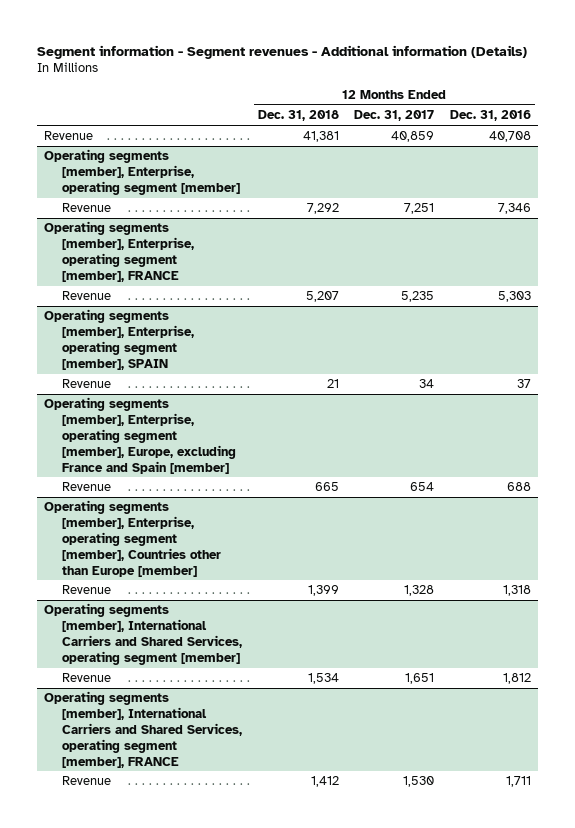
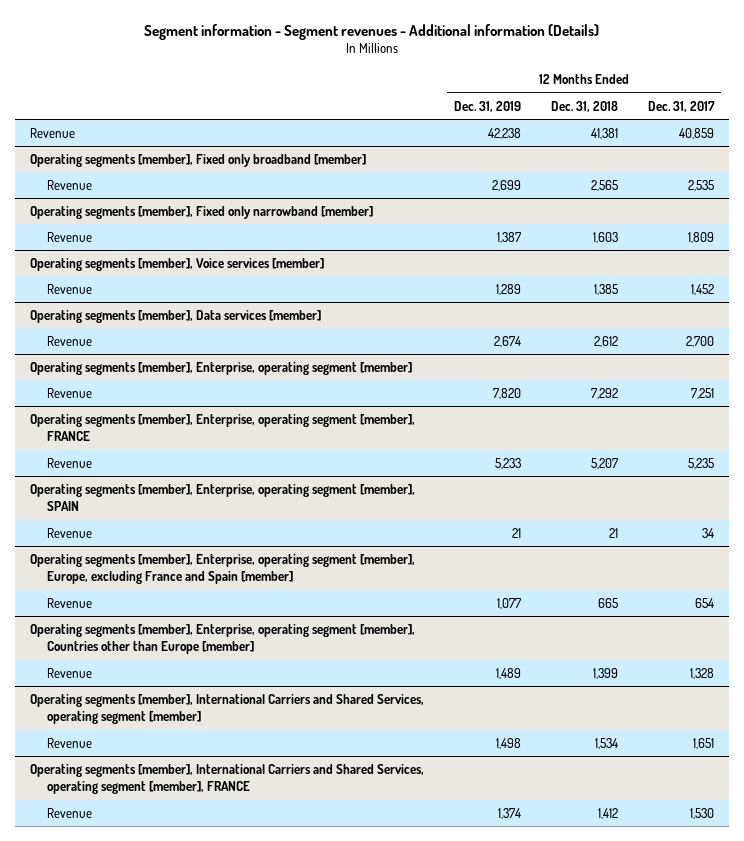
[449,110,531,122] Dec. 31, 2016 -> none
none -> [454,100,522,112] Dec. 31, 2019
none -> [30,154,367,168] Operating segments [member], Fixed only broadband [member]
none -> [47,180,93,191] Revenue
none -> [30,206,374,220] Operating segments [member], Fixed only narrowband [member]
none -> [47,232,93,243] Revenue
none -> [30,258,325,272] Operating segments [member], Voice services [member]
none -> [47,284,93,295] Revenue
none -> [30,310,322,324] Operating segments [member], Data services [member]
none -> [47,336,93,347] Revenue

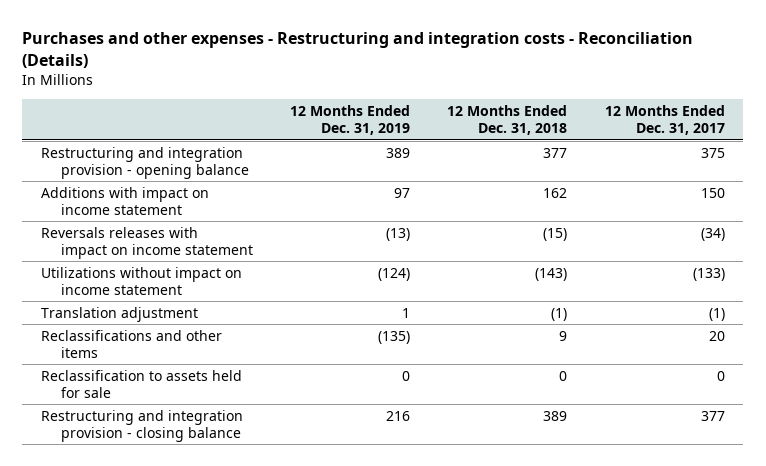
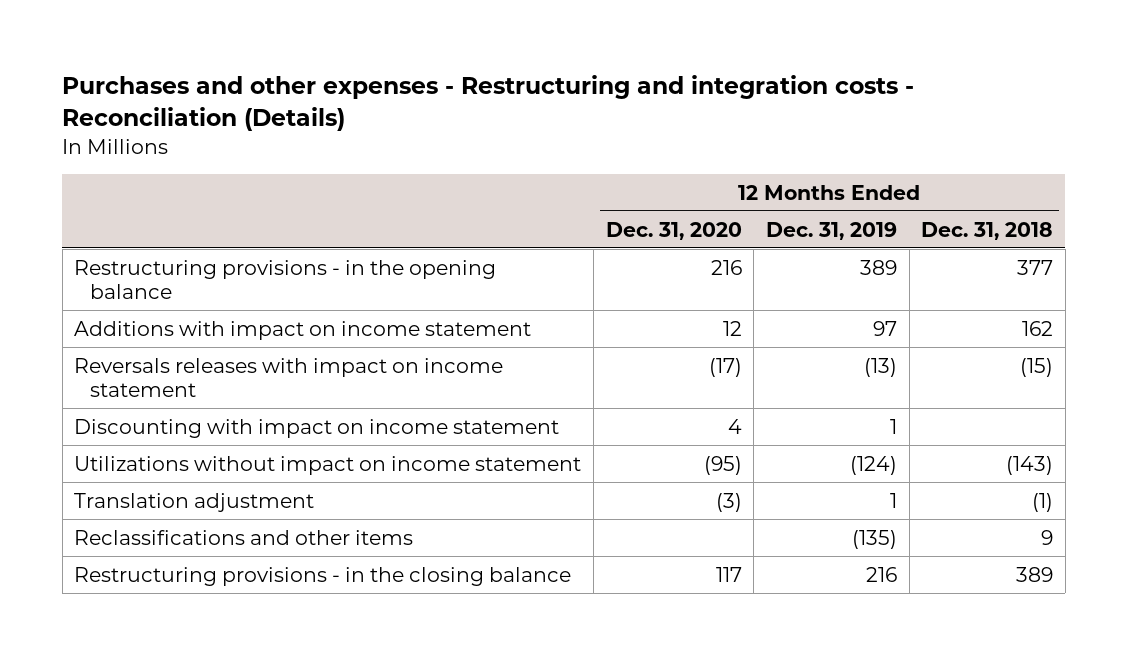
[604,104,725,136] 12 Months Ended Dec. 31, 2017 -> none
none -> [605,221,742,240] Dec. 31, 2020
[40,146,249,180] Restructuring and integration provision - opening balance -> [74,259,497,300] Restructuring provisions - in the opening balance
none -> [74,418,560,438] Discounting with impact on income statement
[40,369,242,399] Reclassification to assets held for sale -> none
[40,409,243,443] Restructuring and integration provision - closing balance -> [74,566,572,586] Restructuring provisions - in the closing balance

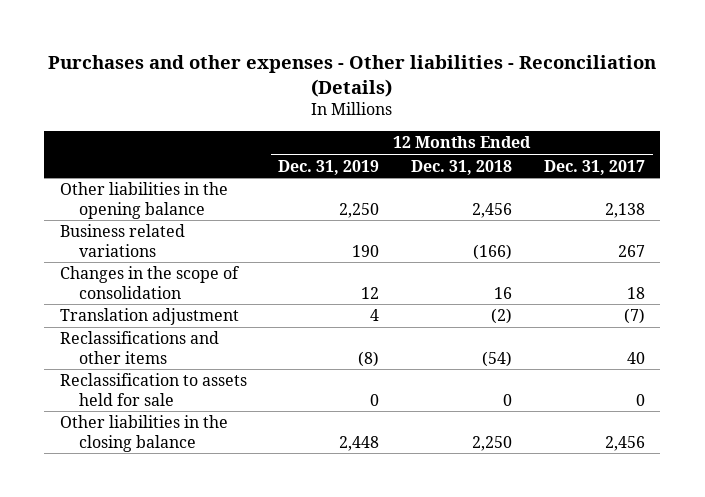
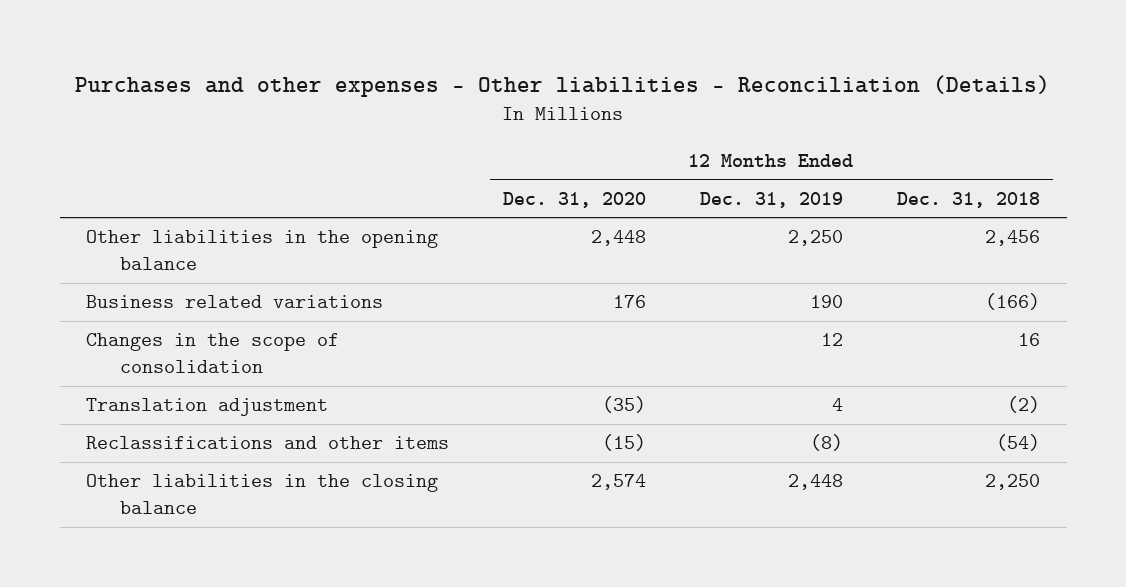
[543,159,645,175] Dec. 31, 2017 -> none
none -> [503,191,647,208] Dec. 31, 2020
[59,373,247,406] Reclassification to assets held for sale -> none

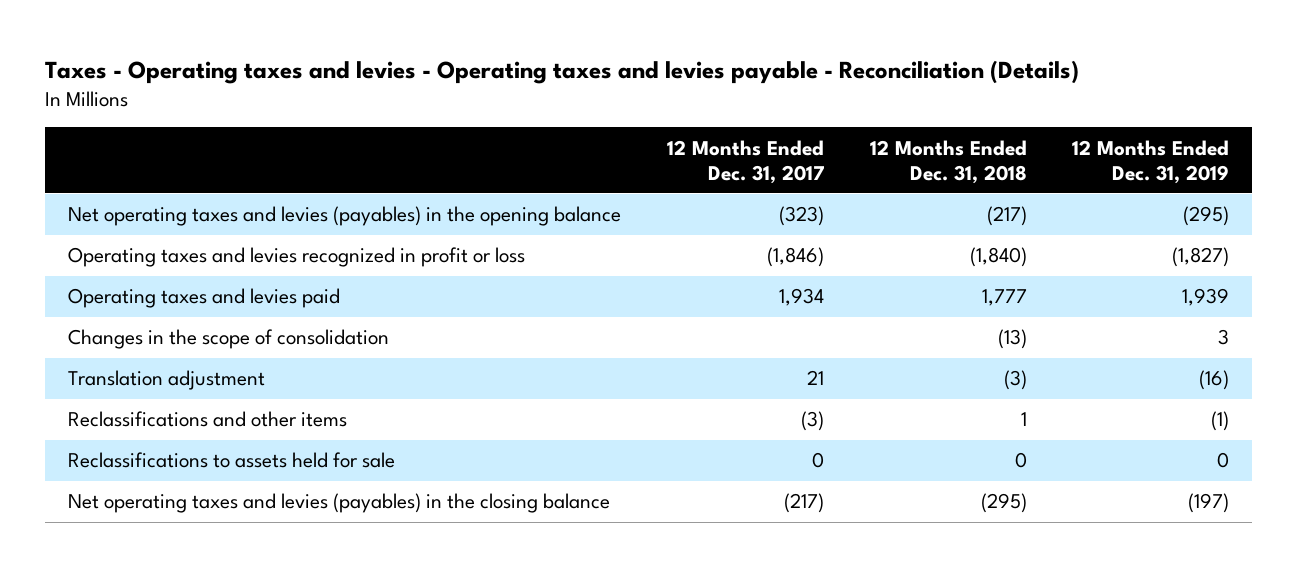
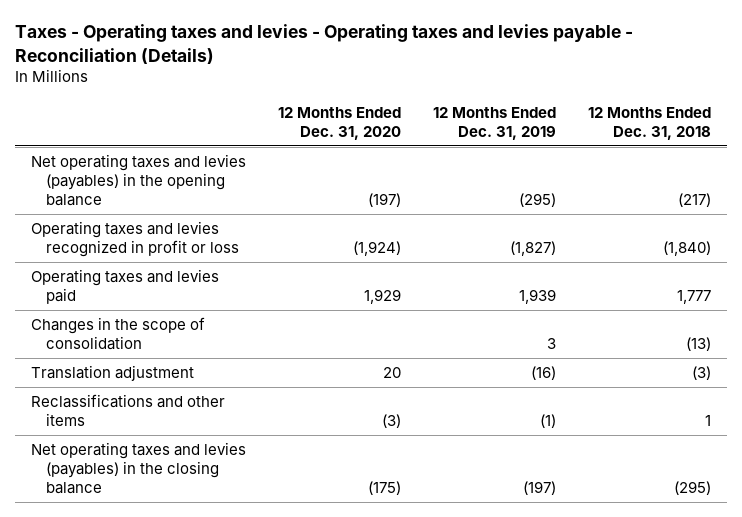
[666,139,824,184] 12 Months Ended Dec. 31, 2017 -> none
none -> [277,106,401,140] 12 Months Ended Dec. 31, 2020
[67,452,395,469] Reclassifications to assets held for sale -> none

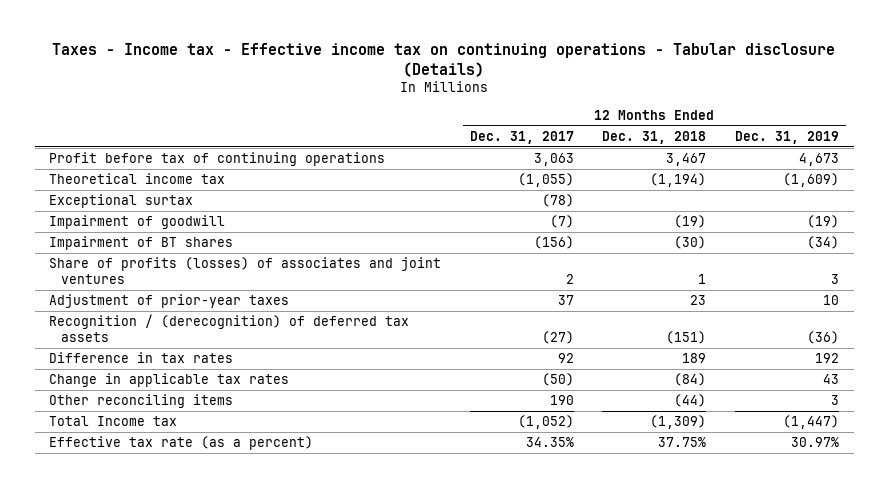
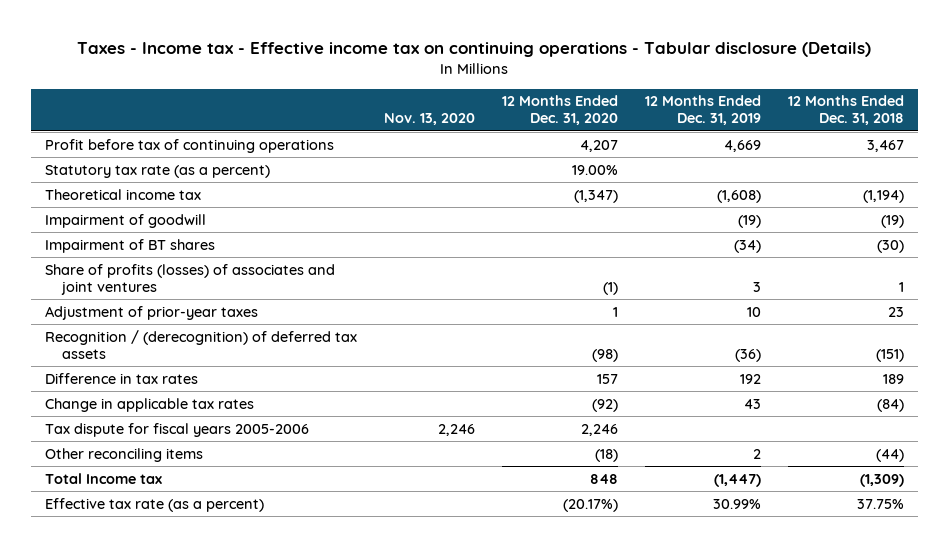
[469,130,574,144] Dec. 31, 2017 -> none
none -> [383,113,475,126] Nov. 13, 2020
none -> [501,95,618,126] 12 Months Ended Dec. 31, 2020
[49,194,194,209] Exceptional surtax -> none
[799,153,840,167] 4,673 -> [723,139,761,152] 4,669
none -> [44,164,270,178] Statutory tax rate (as a percent)
[783,173,840,188] (1,609) -> [716,189,761,203] (1,608)
none -> [44,422,309,437] Tax dispute for fiscal years 2005-2006
[831,395,840,406] 3 -> [752,448,761,459] 2
[791,437,840,448] 30.97% -> [712,498,761,509] 30.99%

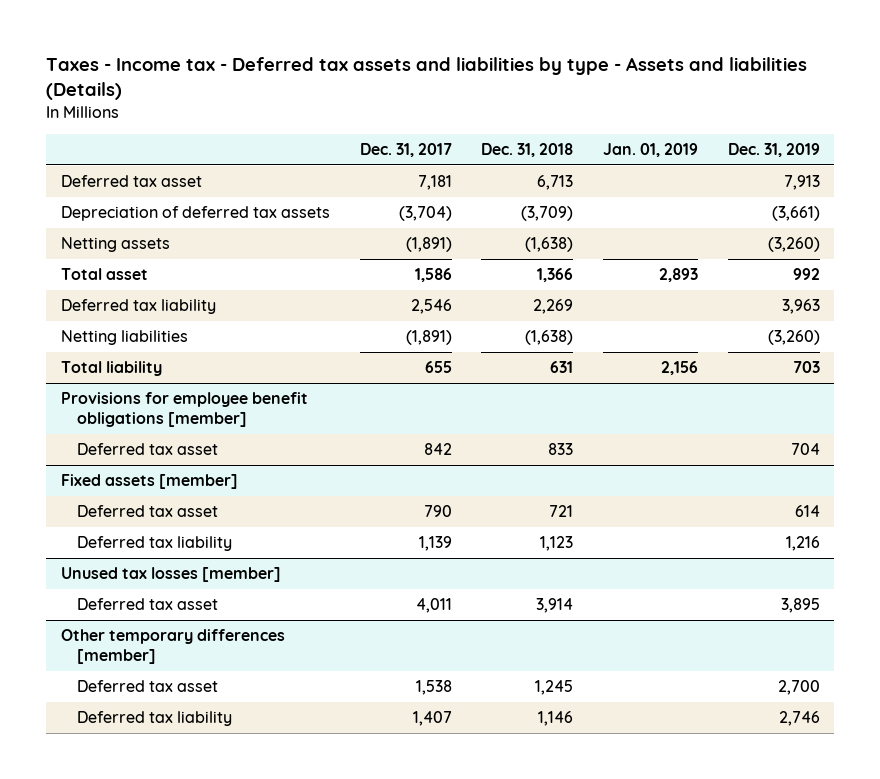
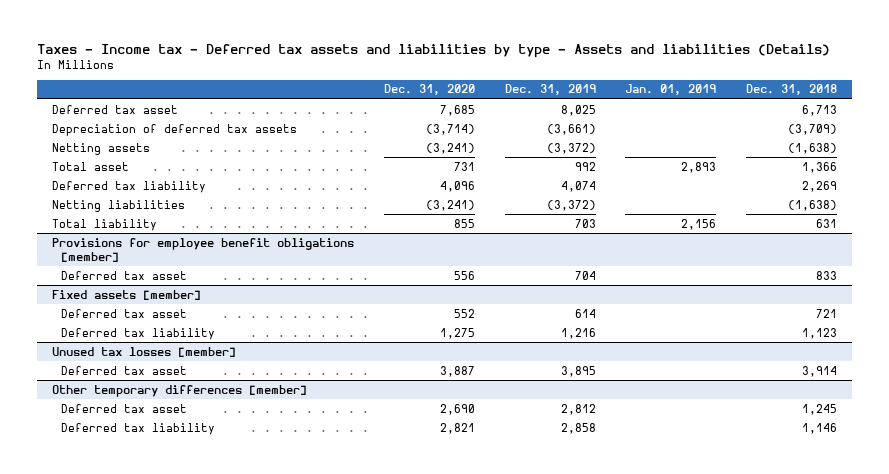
[359,143,452,158] Dec. 31, 2017 -> none
none -> [384,84,476,96] Dec. 31, 2020
[783,175,820,191] 7,913 -> [560,104,596,116] 8,025
[767,237,820,253] (3,260) -> [546,142,596,154] (3,372)
[781,299,820,315] 3,963 -> [560,180,596,192] 4,074
[767,330,820,346] (3,260) -> [546,199,596,211] (3,372)
[777,680,820,696] 2,700 -> [560,403,596,415] 2,812
[778,711,820,727] 2,746 -> [560,422,596,434] 2,858

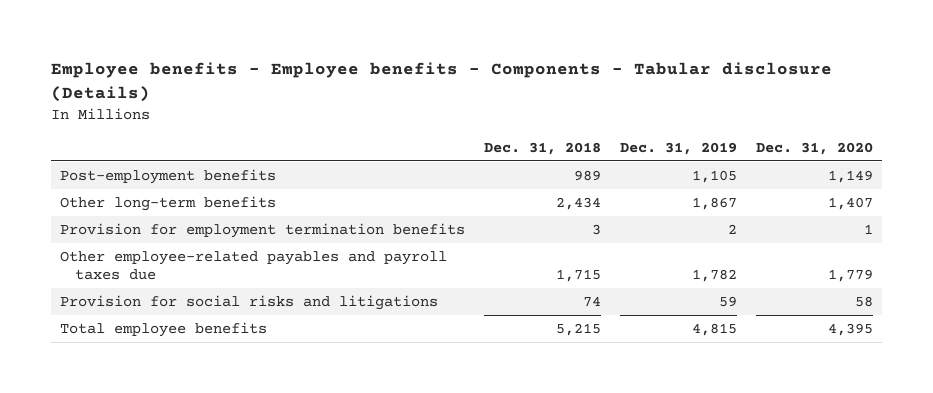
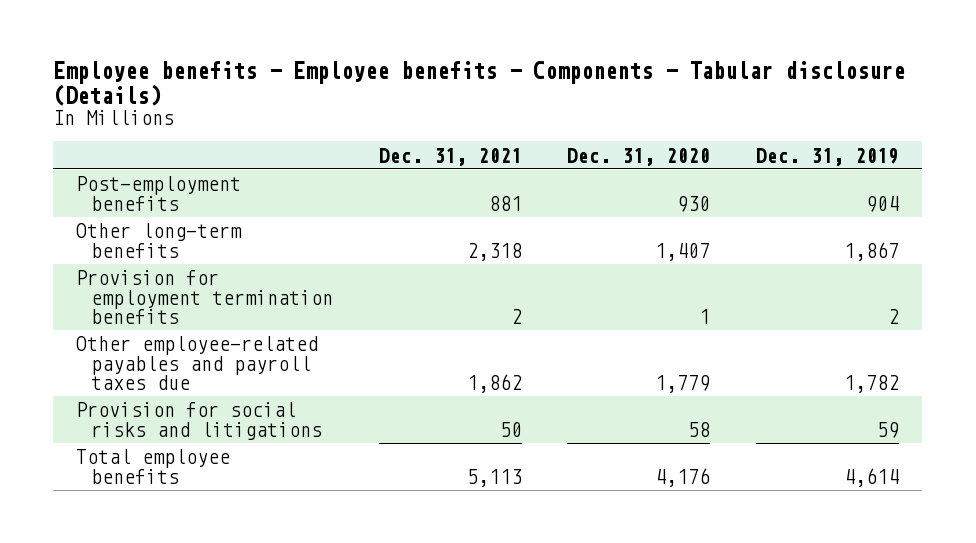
[483,142,601,156] Dec. 31, 2018 -> none
none -> [378,147,522,166] Dec. 31, 2021
[691,169,737,183] 1,105 -> [866,195,900,212] 904
[827,169,873,183] 1,149 -> [677,195,711,212] 930
[691,322,737,336] 4,815 -> [844,467,900,487] 4,614
[827,322,873,336] 4,395 -> [655,467,711,487] 4,176

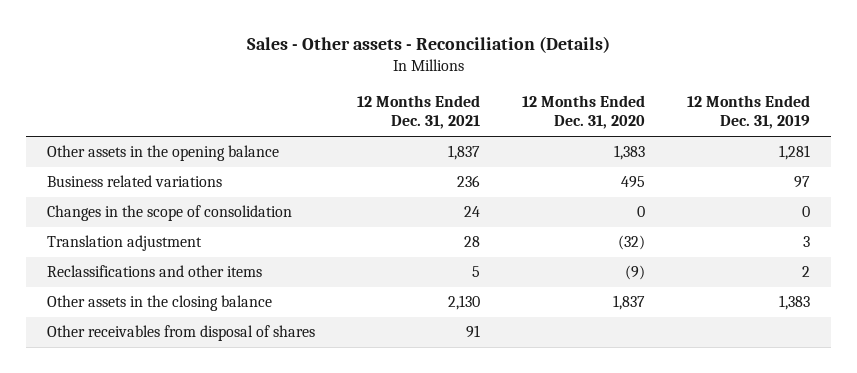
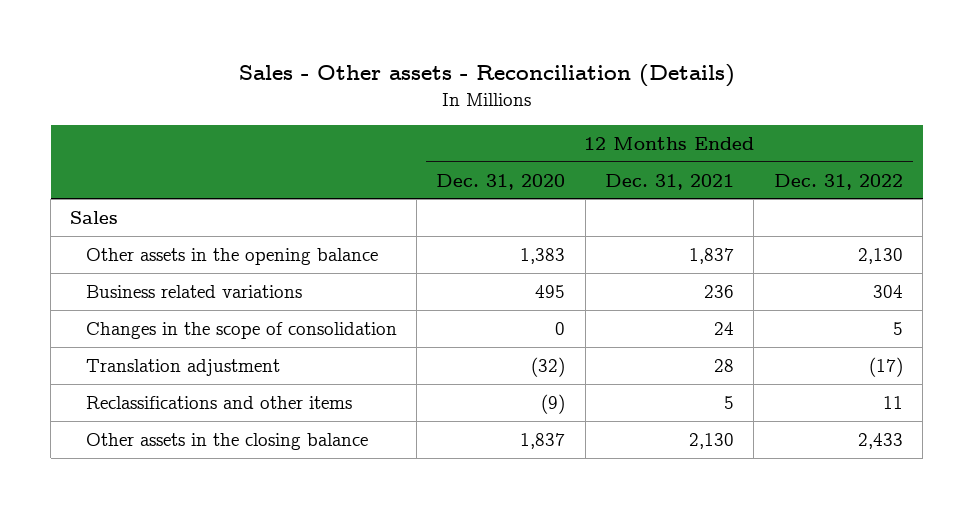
[686,95,810,130] 12 Months Ended Dec. 31, 2019 -> none
none -> [773,173,903,190] Dec. 31, 2022
none -> [70,210,119,224] Sales
[47,325,316,342] Other receivables from disposal of shares -> none

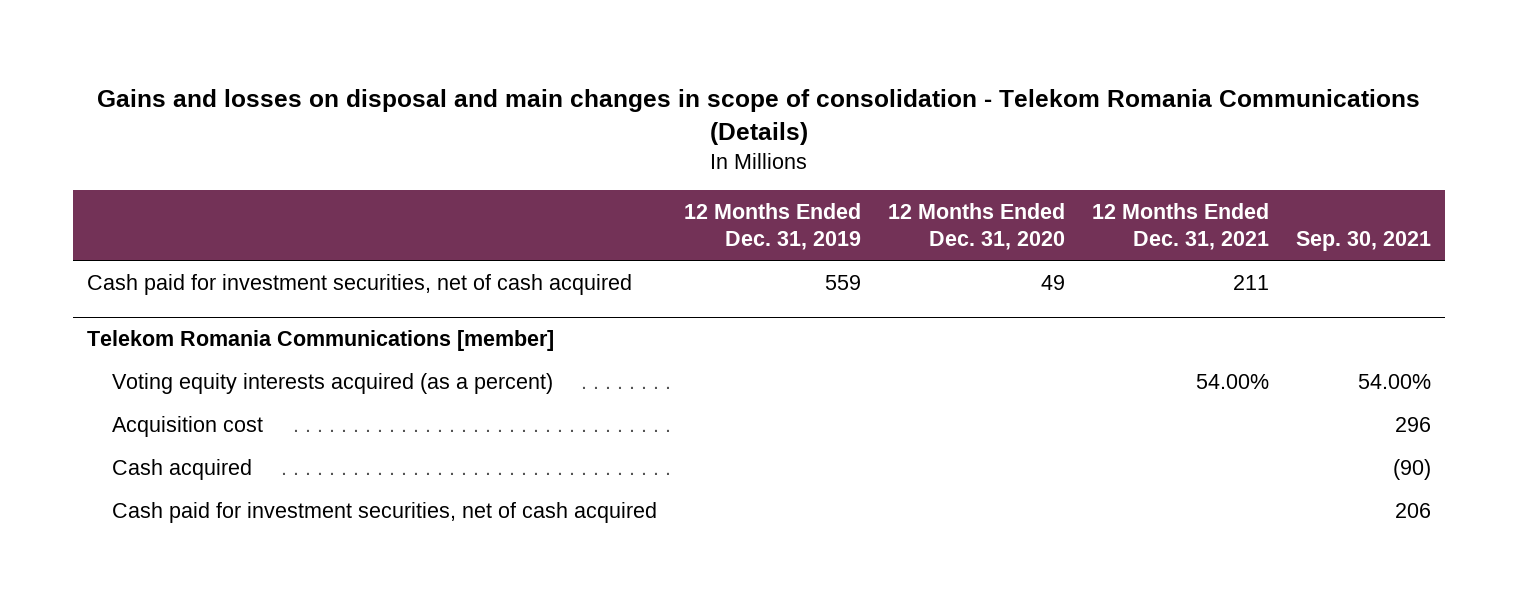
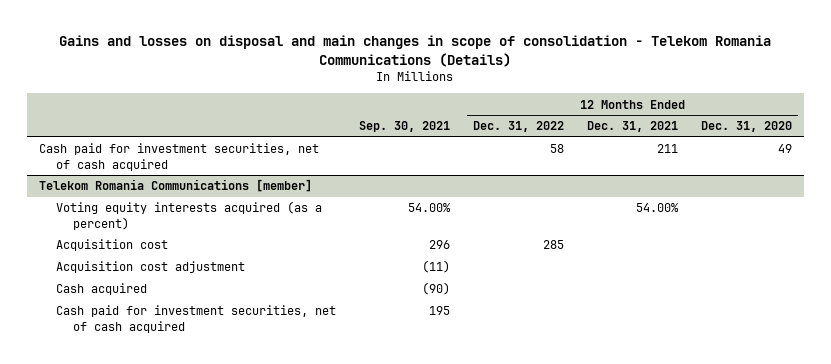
[684,202,862,251] 12 Months Ended Dec. 31, 2019 -> none
none -> [473,121,565,133] Dec. 31, 2022
none -> [55,261,245,274] Acquisition cost adjustment
[1395,502,1432,518] 206 -> [428,306,450,316] 195

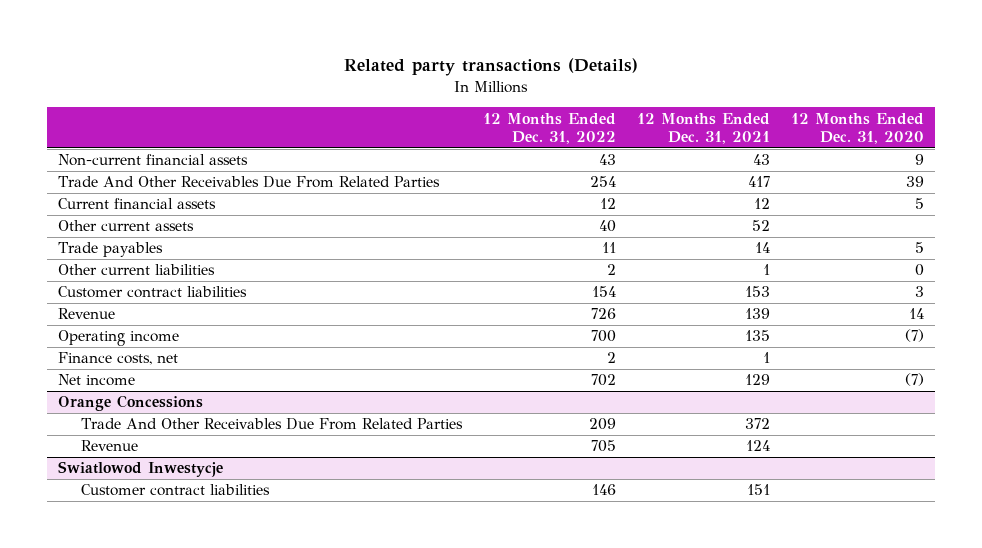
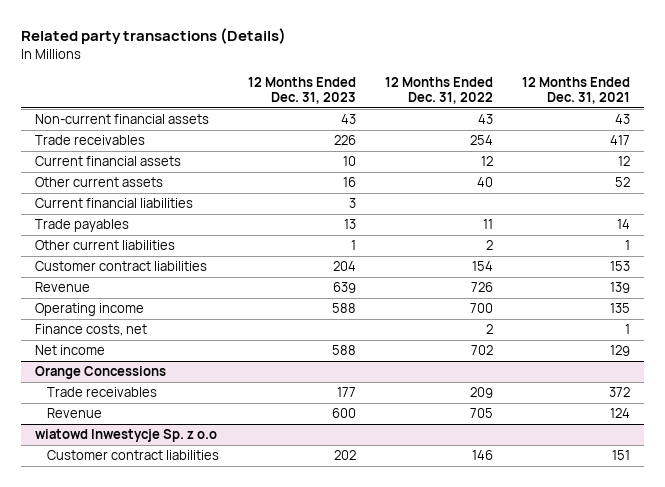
[791,112,925,145] 12 Months Ended Dec. 31, 2020 -> none
none -> [247,76,356,105] 12 Months Ended Dec. 31, 2023
[57,176,440,189] Trade And Other Receivables Due From Related Parties -> [35,135,146,146] Trade receivables
none -> [35,198,194,209] Current financial liabilities
[80,418,463,431] Trade And Other Receivables Due From Related Parties -> [47,387,158,398] Trade receivables
[57,461,223,478] Swiatlowod Inwestycje -> [35,429,218,443] wiatowd Inwestycje Sp. z o.o

